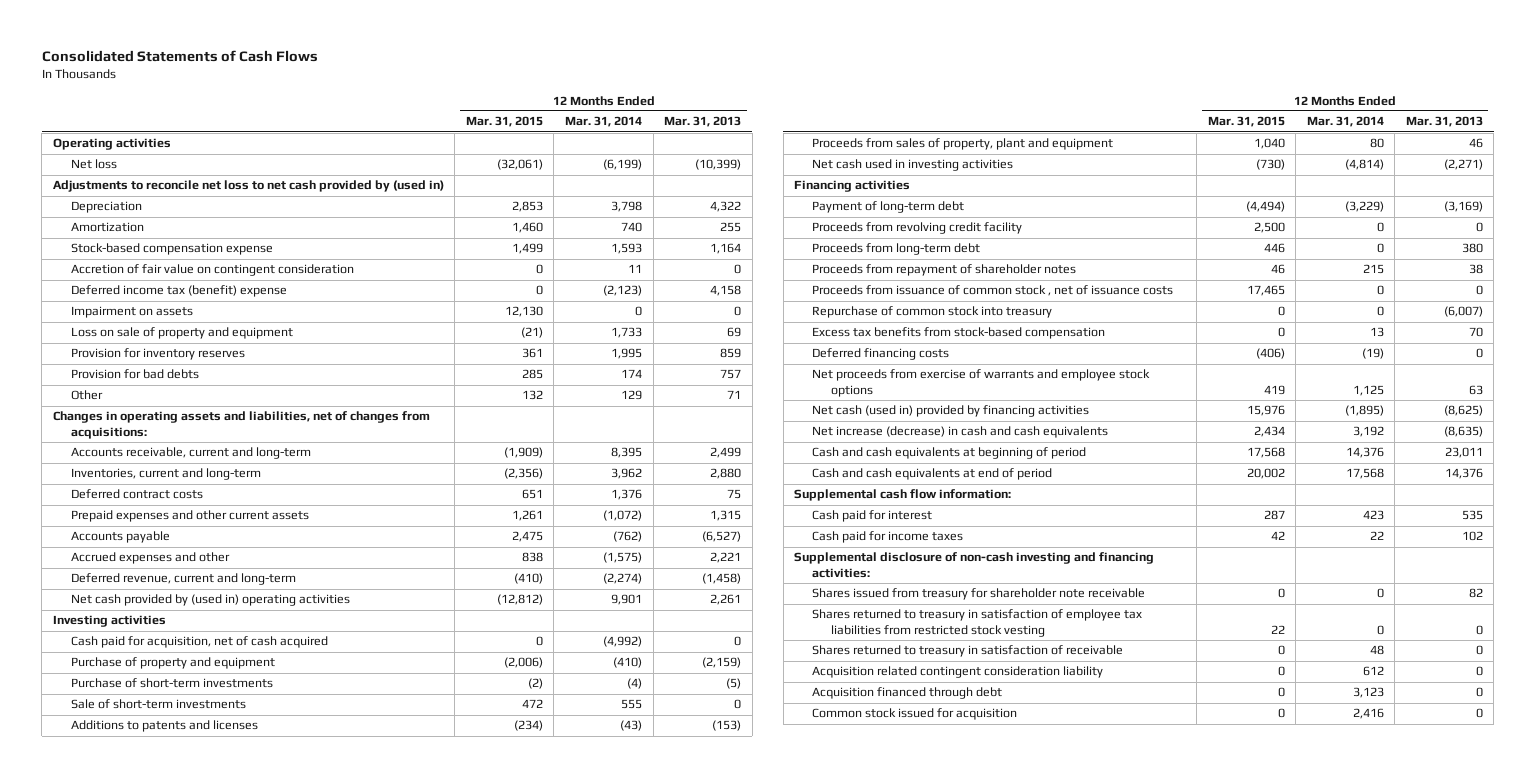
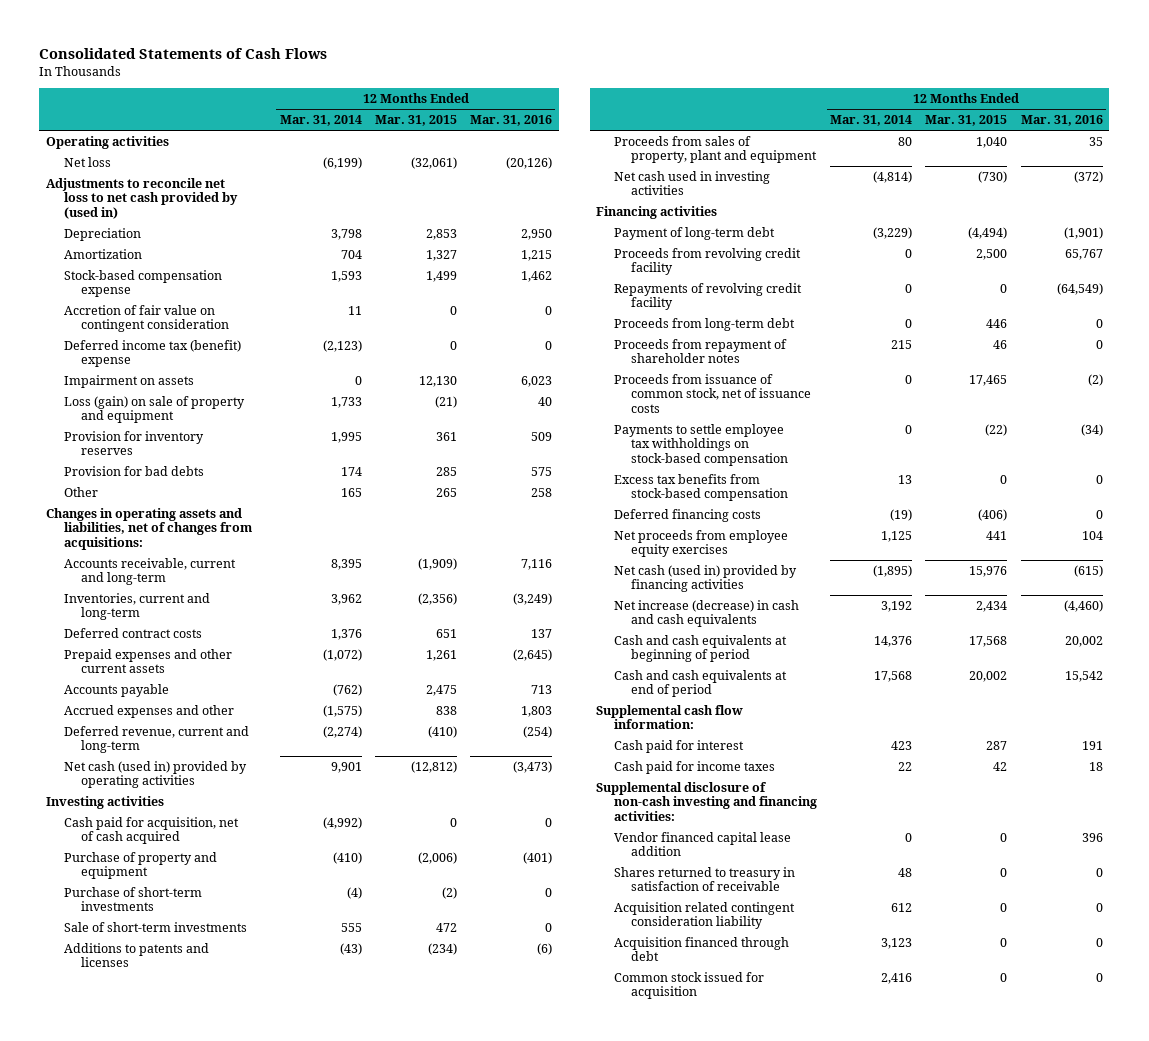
[664,116,742,128] Mar. 31, 2013 -> none
none -> [470,115,553,127] Mar. 31, 2016
[511,222,543,234] 1,460 -> [425,249,457,261] 1,327
[621,222,643,233] 740 -> [340,249,362,259] 704
[70,327,293,340] Loss on sale of property and equipment -> [63,395,245,424] Loss (gain) on sale of property and equipment
[521,390,543,401] 132 -> [435,487,457,497] 265
[621,390,643,401] 129 -> [340,487,362,497] 165
[70,594,350,607] Net cash provided by (used in) operating activities -> [63,760,247,789] Net cash (used in) provided by operating activities
none -> [613,282,802,311] Repayments of revolving credit facility
[812,306,1053,319] Repurchase of common stock into treasury -> none
[812,285,1174,297] Proceeds from issuance of common stock , net of issuance costs -> [613,373,812,413] Proceeds from issuance of common stock, net of issuance costs
none -> [613,423,789,466] Payments to settle employee tax withholdings on stock-based compensation
[812,369,1151,397] Net proceeds from exercise of warrants and employee stock options -> [613,529,788,558] Net proceeds from employee equity exercises
[1263,384,1285,395] 419 -> [986,530,1008,540] 441
[812,588,1146,601] Shares issued from treasury for shareholder note receivable -> none
[812,609,1143,637] Shares returned to treasury in satisfaction of employee tax liabilities from restricted stock vesting -> none
none -> [613,831,791,857] Vendor financed capital lease addition

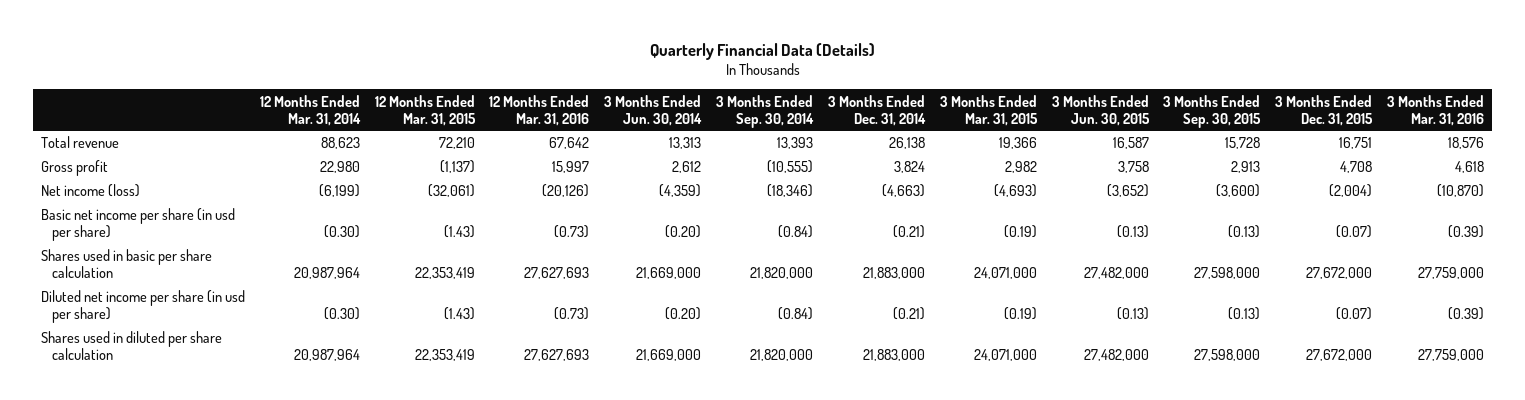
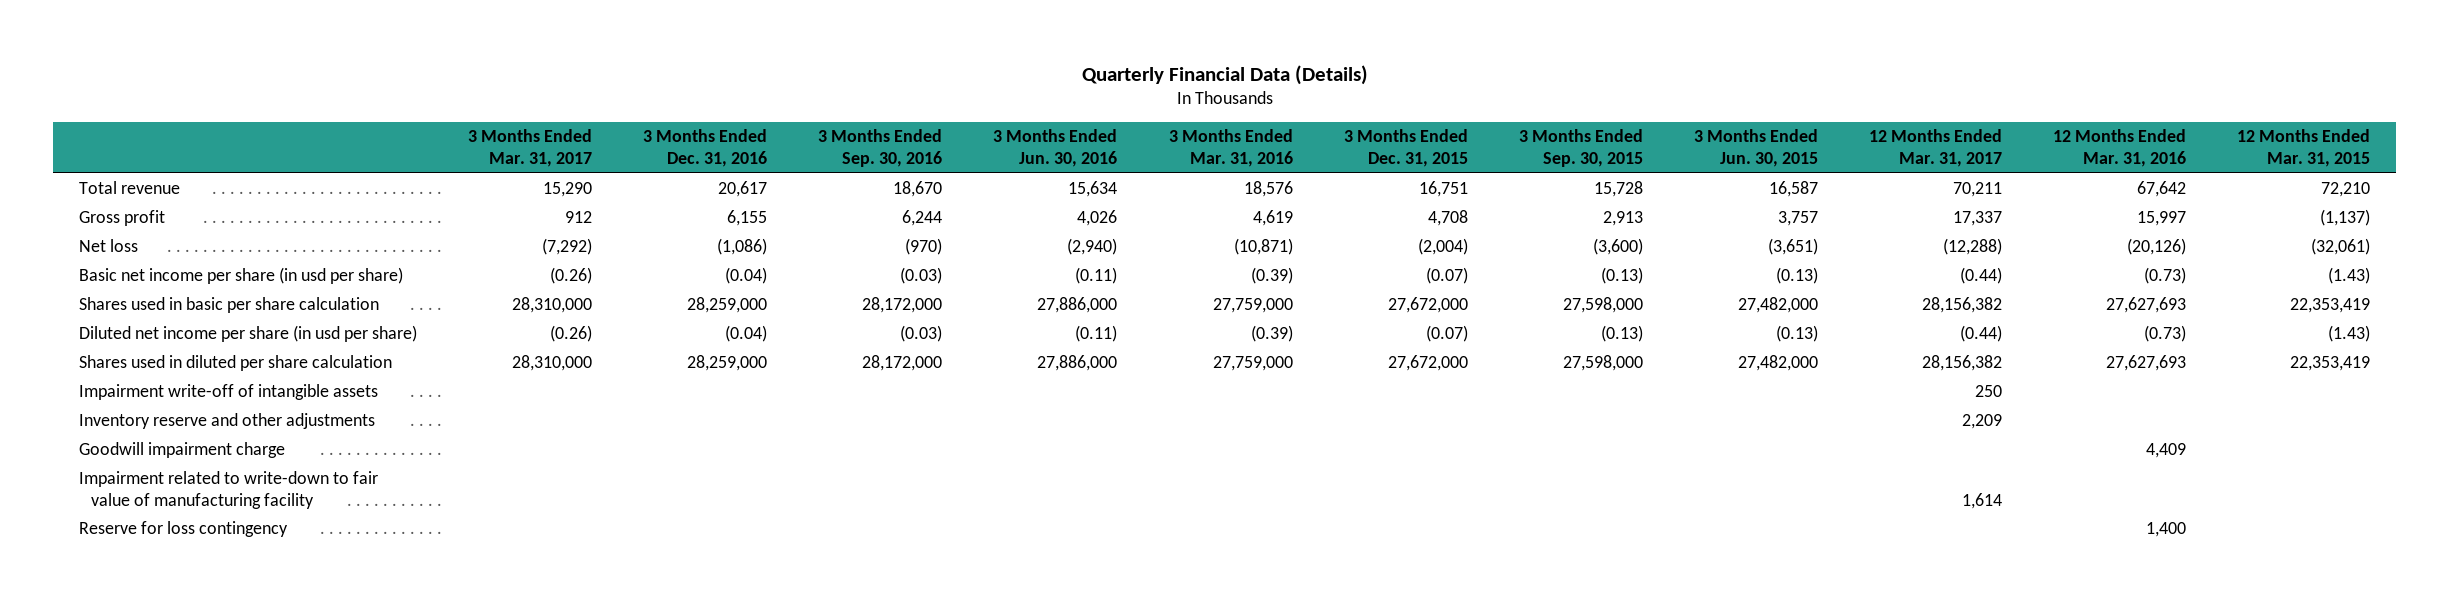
[259,94,361,126] 12 Months Ended Mar. 31, 2014 -> none
[604,94,703,126] 3 Months Ended Jun. 30, 2014 -> none
[716,94,815,128] 3 Months Ended Sep. 30, 2014 -> none
[827,94,926,126] 3 Months Ended Dec. 31, 2014 -> none
[939,94,1038,126] 3 Months Ended Mar. 31, 2015 -> none
none -> [467,129,592,167] 3 Months Ended Mar. 31, 2017
none -> [643,129,768,167] 3 Months Ended Dec. 31, 2016
none -> [818,129,943,167] 3 Months Ended Sep. 30, 2016
none -> [993,129,1118,167] 3 Months Ended Jun. 30, 2016
none -> [1869,129,2003,167] 12 Months Ended Mar. 31, 2017
[1117,161,1149,174] 3,758 -> [1778,211,1819,227] 3,757
[1455,161,1485,174] 4,618 -> [1252,210,1293,227] 4,619
[40,184,140,198] Net income (loss) -> [78,239,138,253] Net loss
[1106,184,1149,198] (3,652) -> [1768,238,1819,256] (3,651)
[1437,184,1485,198] (10,870) -> [1233,238,1293,256] (10,871)
none -> [78,384,378,401] Impairment write-off of intangible assets
none -> [78,413,375,430] Inventory reserve and other adjustments
none -> [78,442,285,459] Goodwill impairment charge
none -> [78,471,378,509] Impairment related to write-down to fair value of manufacturing facility
none -> [78,521,288,538] Reserve for loss contingency

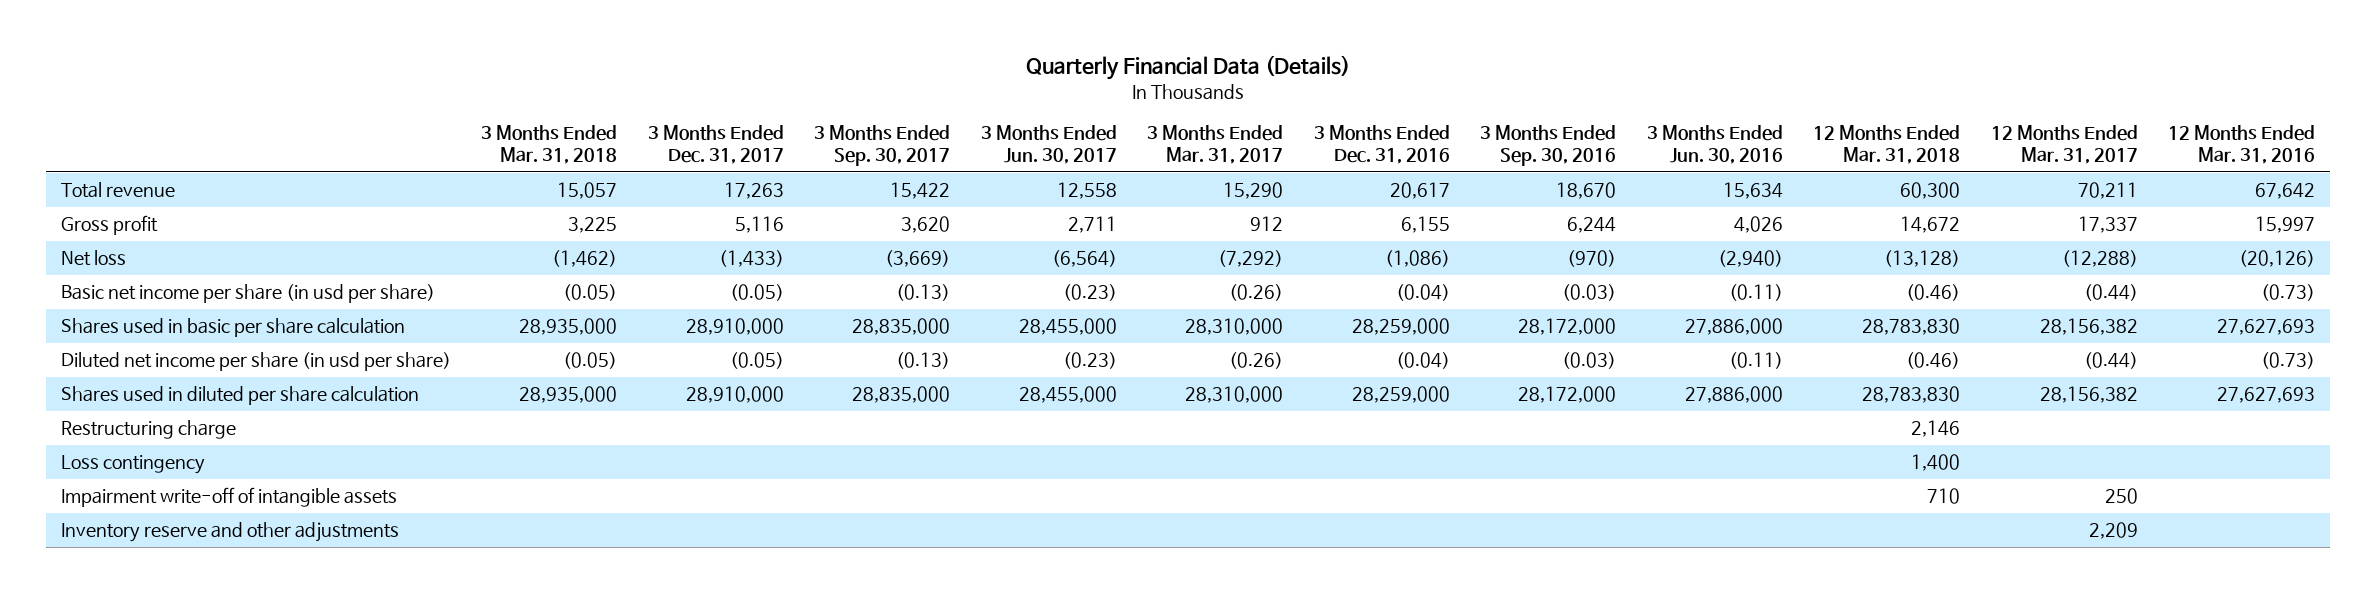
[1168,129,1293,167] 3 Months Ended Mar. 31, 2016 -> none
[1343,129,1468,167] 3 Months Ended Dec. 31, 2015 -> none
[1518,129,1643,167] 3 Months Ended Sep. 30, 2015 -> none
[1694,129,1819,167] 3 Months Ended Jun. 30, 2015 -> none
[2237,129,2371,167] 12 Months Ended Mar. 31, 2015 -> none
none -> [481,124,618,165] 3 Months Ended Mar. 31, 2018
none -> [647,124,784,165] 3 Months Ended Dec. 31, 2017
none -> [814,124,951,167] 3 Months Ended Sep. 30, 2017
none -> [980,124,1117,165] 3 Months Ended Jun. 30, 2017
none -> [1813,124,1961,165] 12 Months Ended Mar. 31, 2018
none -> [60,420,236,440] Restructuring charge
none -> [60,455,205,475] Loss contingency
[78,442,285,459] Goodwill impairment charge -> none
[78,471,378,509] Impairment related to write-down to fair value of manufacturing facility -> none
[78,521,288,538] Reserve for loss contingency -> none

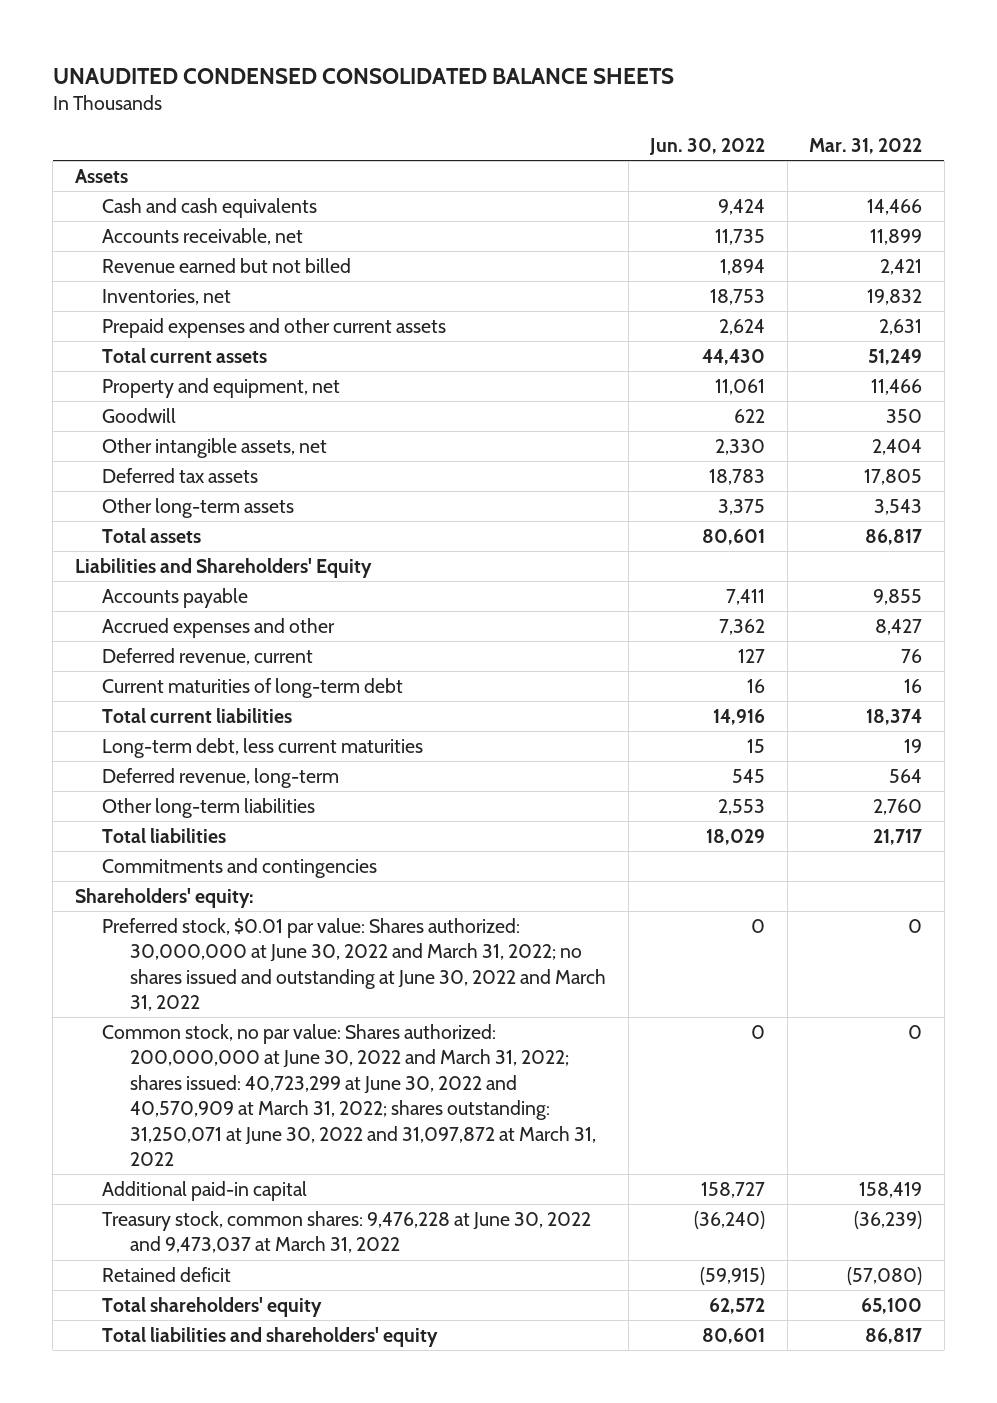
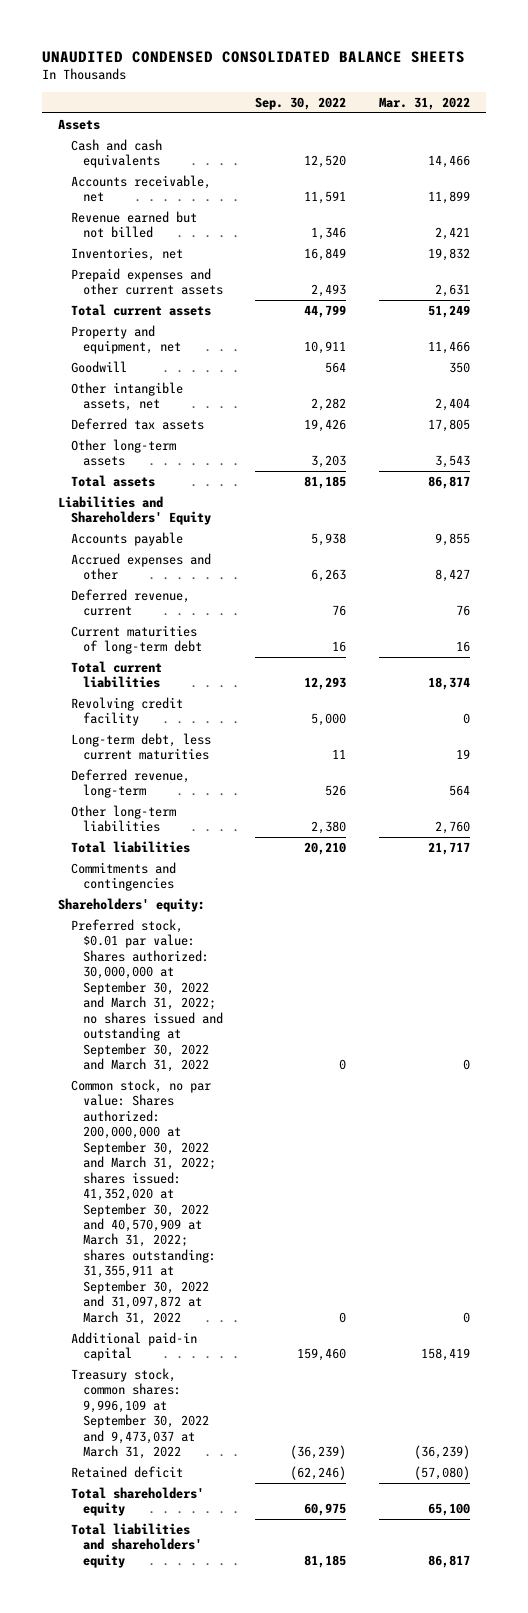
[649,137,766,155] Jun. 30, 2022 -> none
none -> [255,97,347,111] Sep. 30, 2022
none -> [70,696,183,727] Revolving credit facility
[102,918,607,1012] Preferred stock, $0.01 par value: Shares authorized: 30,000,000 at June 30, 2022 and March 31, 2022; no shares issued and outstanding at June 30, 2022 and March 31, 2022 -> [70,918,224,1072] Preferred stock, $0.01 par value: Shares authorized: 30,000,000 at September 30, 2022 and March 31, 2022; no shares issued and outstanding at September 30, 2022 and March 31, 2022
[102,1024,597,1166] Common stock, no par value: Shares authorized: 200,000,000 at June 30, 2022 and March 31, 2022; shares issued: 40,723,299 at June 30, 2022 and 40,570,909 at March 31, 2022; shares outstanding: 31,250,071 at June 30, 2022 and 31,097,872 at March 31, 2022 -> [70,1078,217,1325] Common stock, no par value: Shares authorized: 200,000,000 at September 30, 2022 and March 31, 2022; shares issued: 41,352,020 at September 30, 2022 and 40,570,909 at March 31, 2022; shares outstanding: 31,355,911 at September 30, 2022 and 31,097,872 at March 31, 2022
[102,1211,592,1254] Treasury stock, common shares: 9,476,228 at June 30, 2022 and 9,473,037 at March 31, 2022 -> [70,1367,210,1460] Treasury stock, common shares: 9,996,109 at September 30, 2022 and 9,473,037 at March 31, 2022

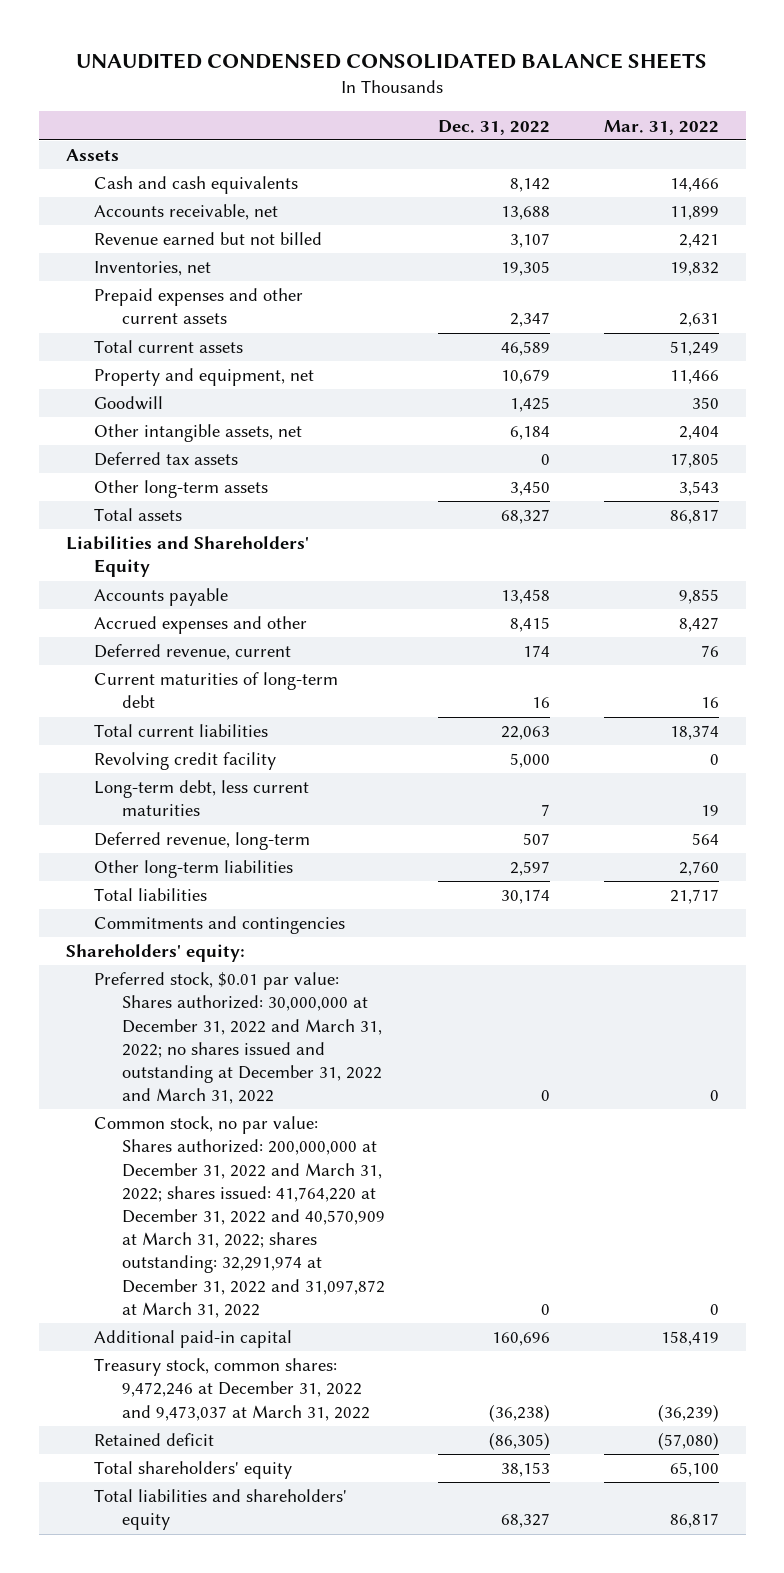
[255,97,347,111] Sep. 30, 2022 -> none
none -> [438,119,551,135] Dec. 31, 2022
[70,918,224,1072] Preferred stock, $0.01 par value: Shares authorized: 30,000,000 at September 30, 2022 and March 31, 2022; no shares issued and outstanding at September 30, 2022 and March 31, 2022 -> [93,972,382,1105] Preferred stock, $0.01 par value: Shares authorized: 30,000,000 at December 31, 2022 and March 31, 2022; no shares issued and outstanding at December 31, 2022 and March 31, 2022
[70,1078,217,1325] Common stock, no par value: Shares authorized: 200,000,000 at September 30, 2022 and March 31, 2022; shares issued: 41,352,020 at September 30, 2022 and 40,570,909 at March 31, 2022; shares outstanding: 31,355,911 at September 30, 2022 and 31,097,872 at March 31, 2022 -> [93,1116,385,1318] Common stock, no par value: Shares authorized: 200,000,000 at December 31, 2022 and March 31, 2022; shares issued: 41,764,220 at December 31, 2022 and 40,570,909 at March 31, 2022; shares outstanding: 32,291,974 at December 31, 2022 and 31,097,872 at March 31, 2022
[70,1367,210,1460] Treasury stock, common shares: 9,996,109 at September 30, 2022 and 9,473,037 at March 31, 2022 -> [93,1358,370,1421] Treasury stock, common shares: 9,472,246 at December 31, 2022 and 9,473,037 at March 31, 2022

